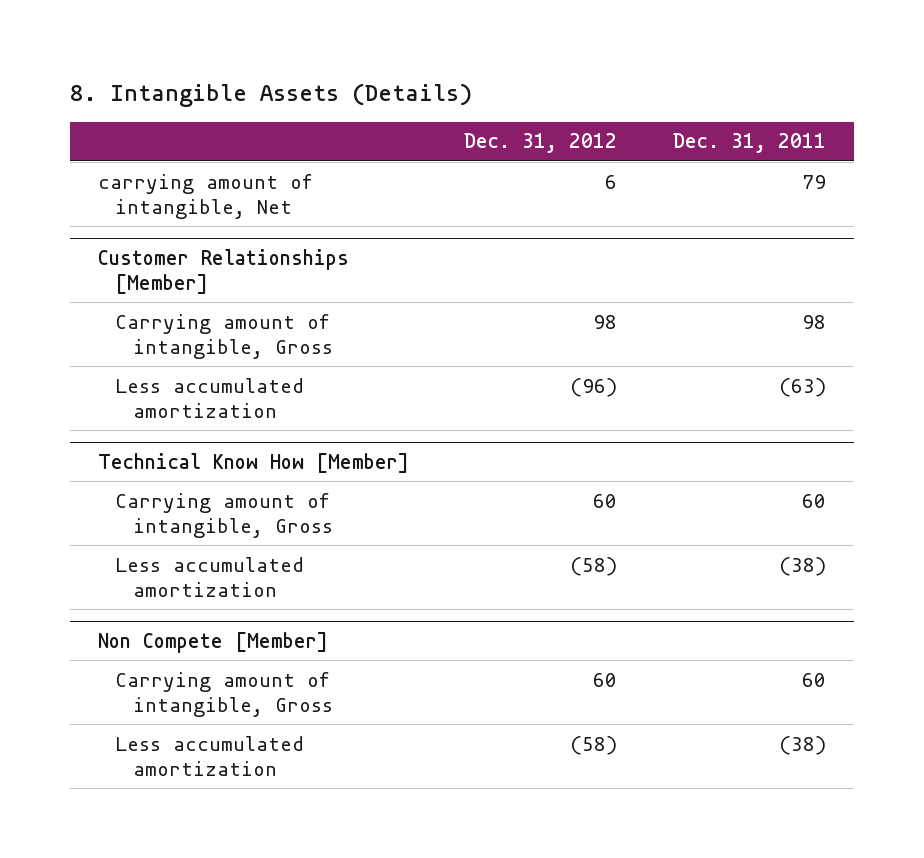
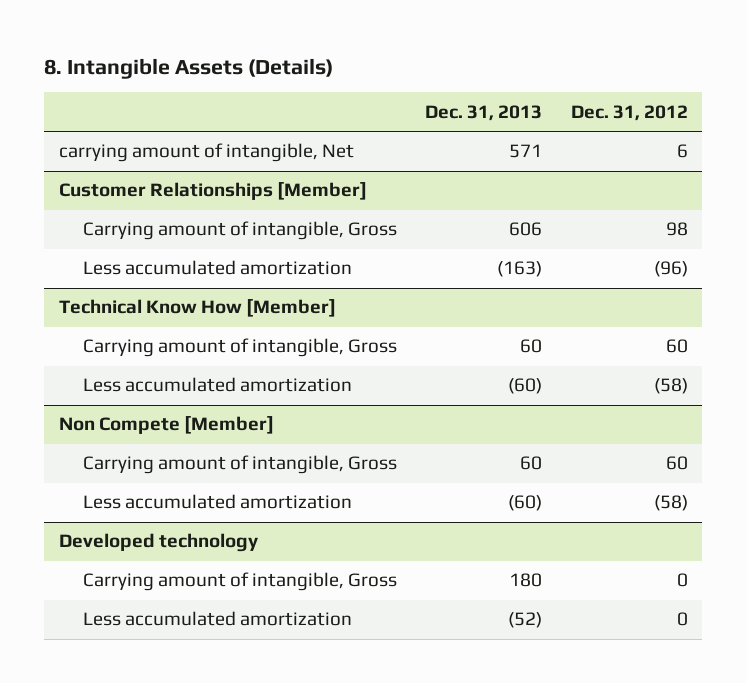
[673,133,827,154] Dec. 31, 2011 -> none
none -> [425,104,543,121] Dec. 31, 2013
none -> [58,533,258,553] Developed technology
none -> [82,572,397,592] Carrying amount of intangible, Gross
none -> [82,611,352,627] Less accumulated amortization

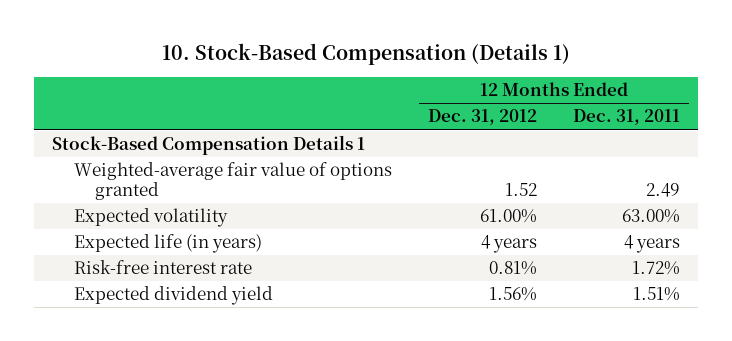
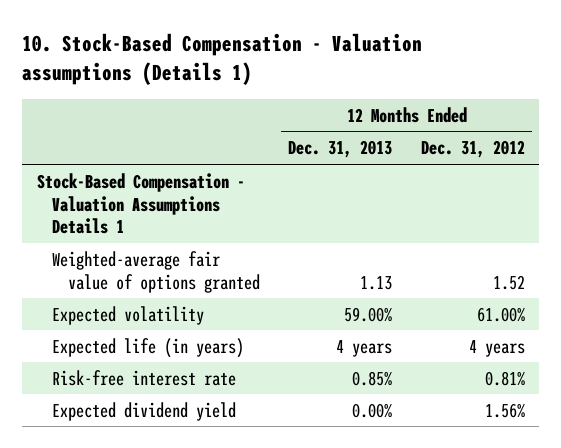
[161,42,570,65] 10. Stock-Based Compensation (Details 1) -> [22,33,423,86] 10. Stock-Based Compensation - Valuation assumptions (Details 1)
[572,109,680,126] Dec. 31, 2011 -> none
none -> [288,140,393,159] Dec. 31, 2013
[51,135,365,156] Stock-Based Compensation Details 1 -> [36,172,245,235] Stock-Based Compensation - Valuation Assumptions Details 1

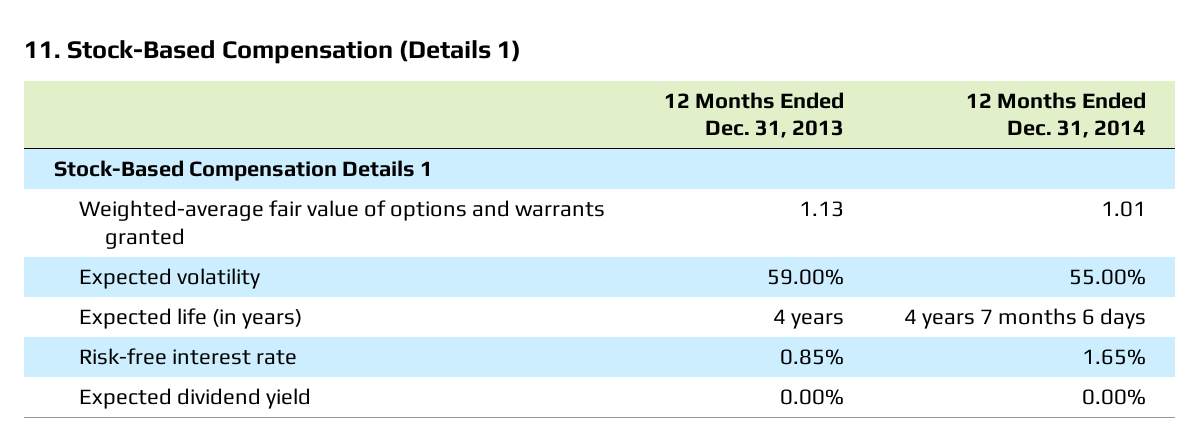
[22,33,423,86] 10. Stock-Based Compensation - Valuation assumptions (Details 1) -> [24,40,522,65] 11. Stock-Based Compensation (Details 1)
[420,140,525,159] Dec. 31, 2012 -> none
none -> [965,91,1146,139] 12 Months Ended Dec. 31, 2014
[36,172,245,235] Stock-Based Compensation - Valuation Assumptions Details 1 -> [53,160,433,182] Stock-Based Compensation Details 1
[52,250,261,293] Weighted-average fair value of options granted -> [79,200,606,249] Weighted-average fair value of options and warrants granted

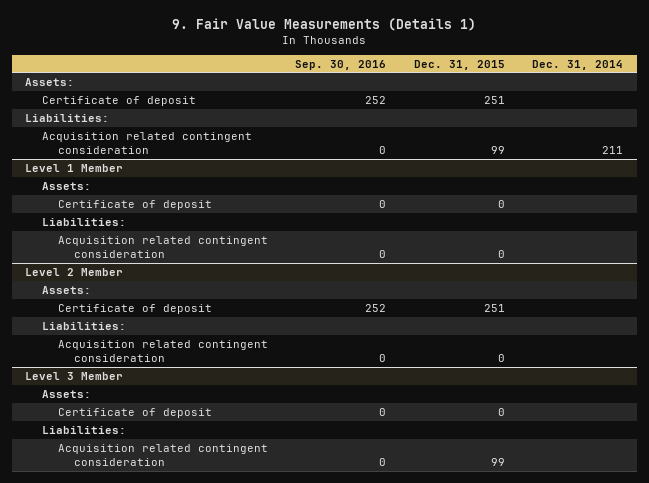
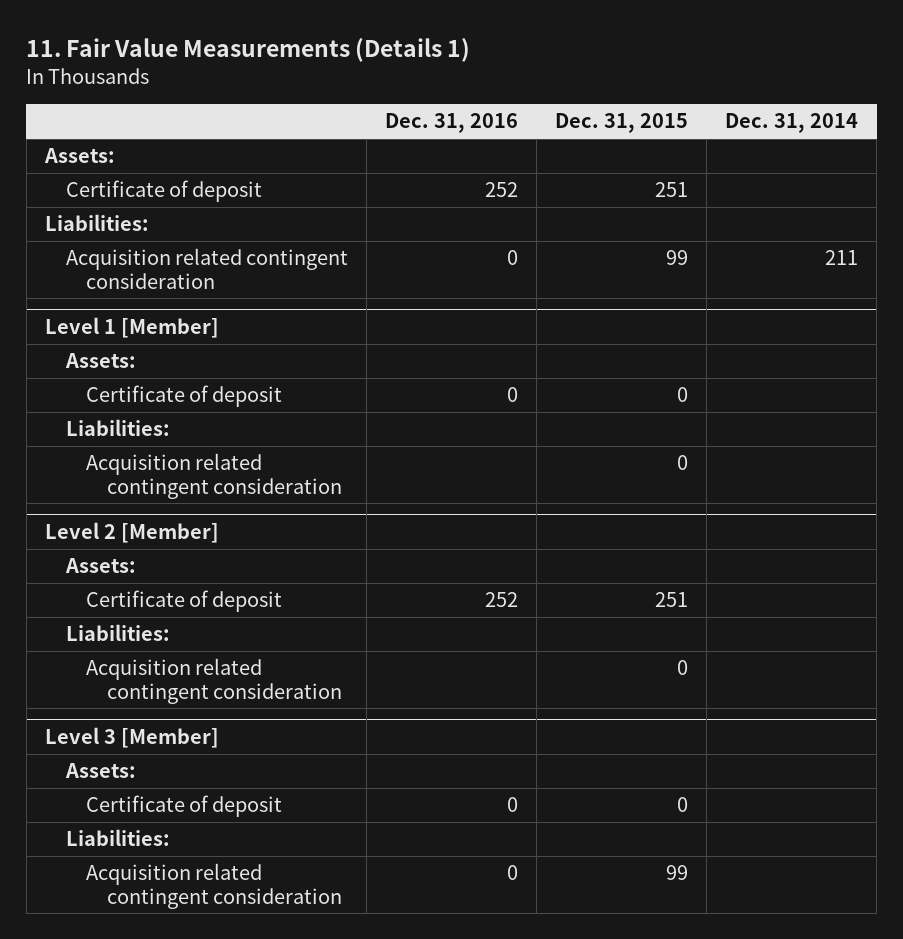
[172,17,477,31] 9. Fair Value Measurements (Details 1) -> [26,38,471,63] 11. Fair Value Measurements (Details 1)
[295,59,387,70] Sep. 30, 2016 -> none
none -> [384,113,518,134] Dec. 31, 2016
[25,163,124,172] Level 1 Member -> [44,316,219,338] Level 1 [Member]
[25,267,124,276] Level 2 Member -> [44,521,219,543] Level 2 [Member]
[25,371,124,380] Level 3 Member -> [44,726,219,748] Level 3 [Member]

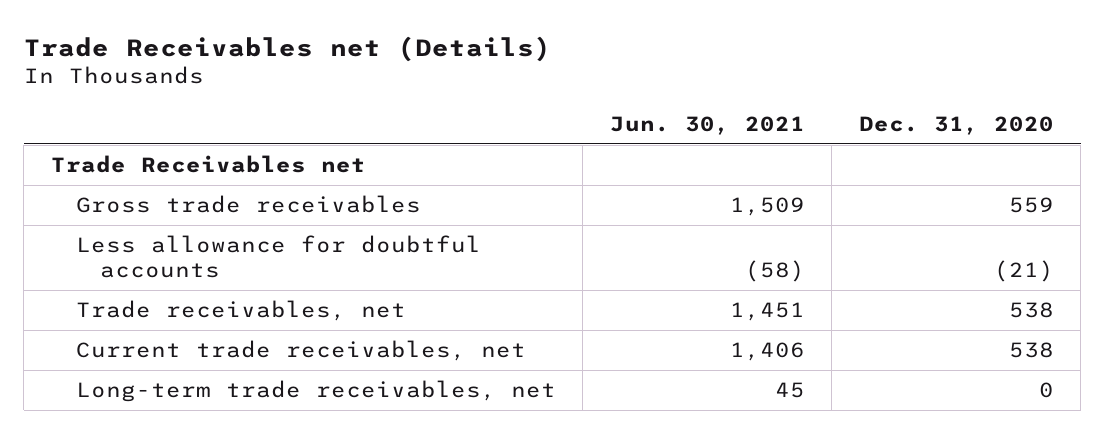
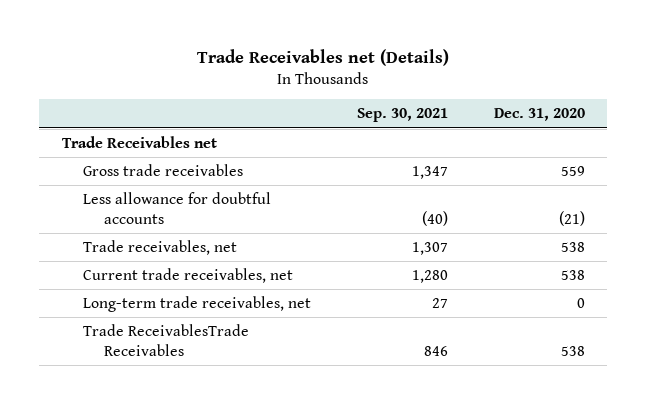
[609,115,805,135] Jun. 30, 2021 -> none
none -> [356,108,448,123] Sep. 30, 2021
none -> [82,323,249,356] Trade ReceivablesTrade Receivables

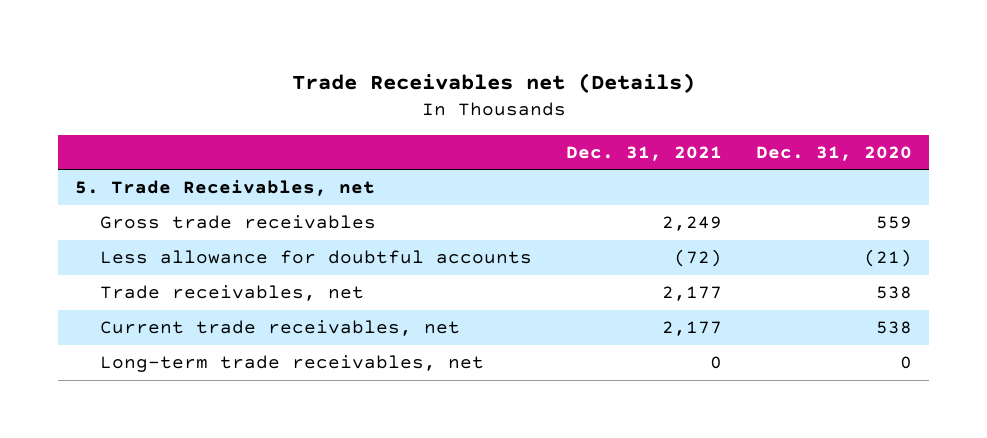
[356,108,448,123] Sep. 30, 2021 -> none
none -> [565,145,722,161] Dec. 31, 2021
[61,135,217,148] Trade Receivables net -> [75,180,376,197] 5. Trade Receivables, net
[82,323,249,356] Trade ReceivablesTrade Receivables -> none

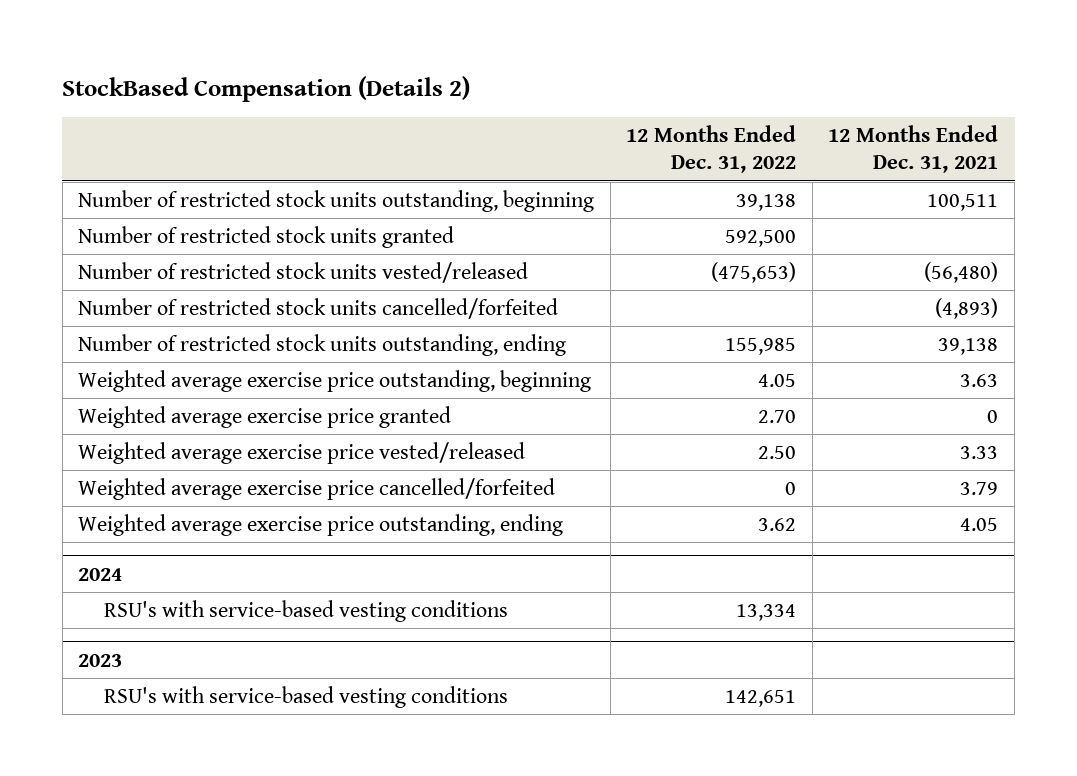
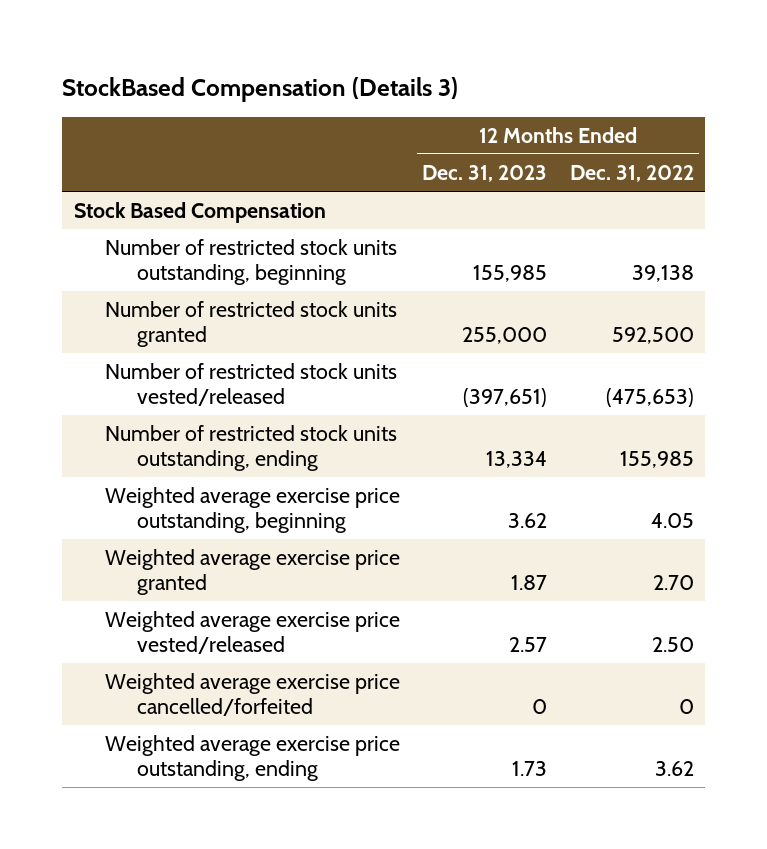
[62,75,471,102] StockBased Compensation (Details 2) -> [62,76,459,102] StockBased Compensation (Details 3)
[828,124,999,174] 12 Months Ended Dec. 31, 2021 -> none
none -> [422,164,548,182] Dec. 31, 2023
none -> [73,202,326,224] Stock Based Compensation
[78,297,559,319] Number of restricted stock units cancelled/forfeited -> none
[78,567,123,581] 2024 -> none
[103,599,508,622] RSU's with service-based vesting conditions -> none
[78,653,123,667] 2023 -> none
[103,685,508,708] RSU's with service-based vesting conditions -> none

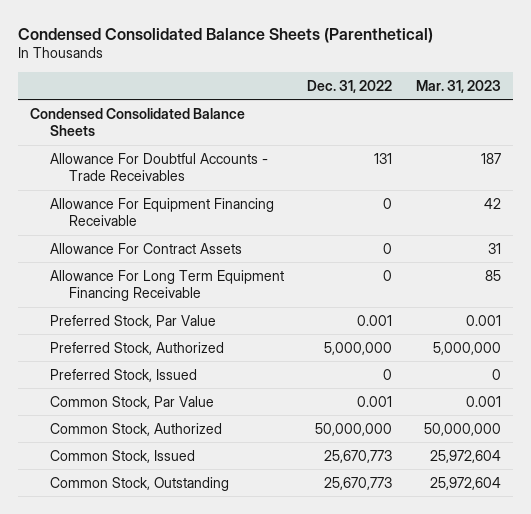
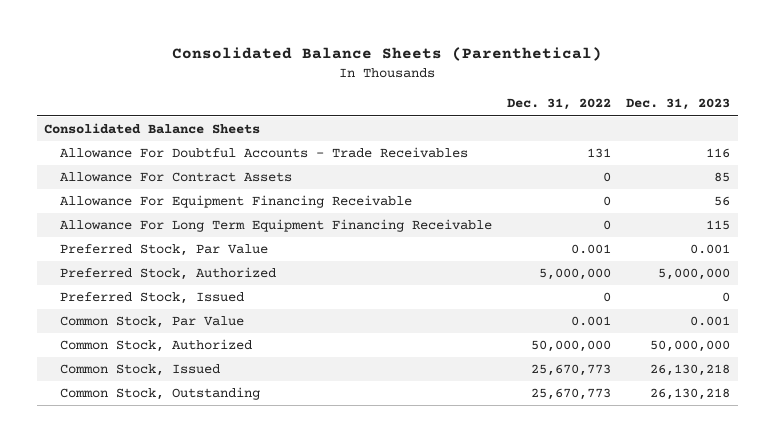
[17,27,433,43] Condensed Consolidated Balance Sheets (Parenthetical) -> [172,47,603,62] Consolidated Balance Sheets (Parenthetical)
[416,79,502,93] Mar. 31, 2023 -> none
none -> [626,98,731,111] Dec. 31, 2023
[29,107,245,137] Condensed Consolidated Balance Sheets -> [44,123,261,135] Consolidated Balance Sheets
[49,197,274,227] Allowance For Equipment Financing Receivable -> [59,195,412,209] Allowance For Equipment Financing Receivable

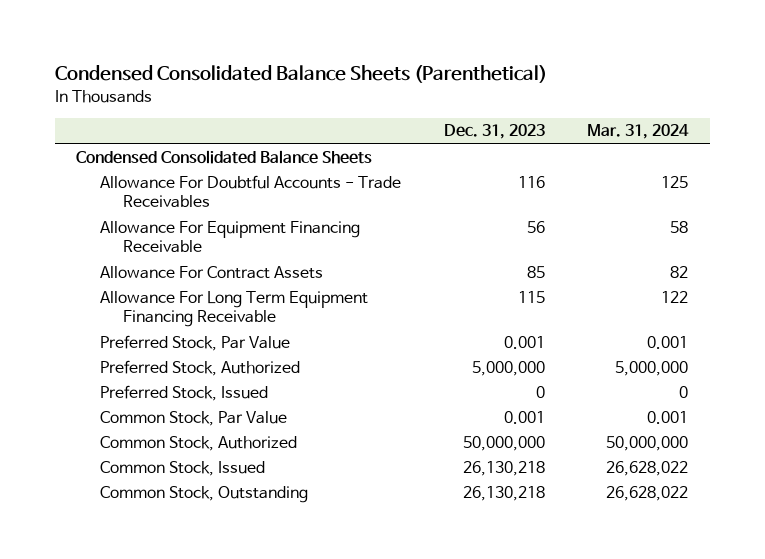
[172,47,603,62] Consolidated Balance Sheets (Parenthetical) -> [55,65,548,84] Condensed Consolidated Balance Sheets (Parenthetical)
[506,98,611,111] Dec. 31, 2022 -> none
none -> [587,124,690,140] Mar. 31, 2024
[44,123,261,135] Consolidated Balance Sheets -> [76,149,373,164] Condensed Consolidated Balance Sheets
[59,172,292,183] Allowance For Contract Assets -> [99,265,323,279] Allowance For Contract Assets

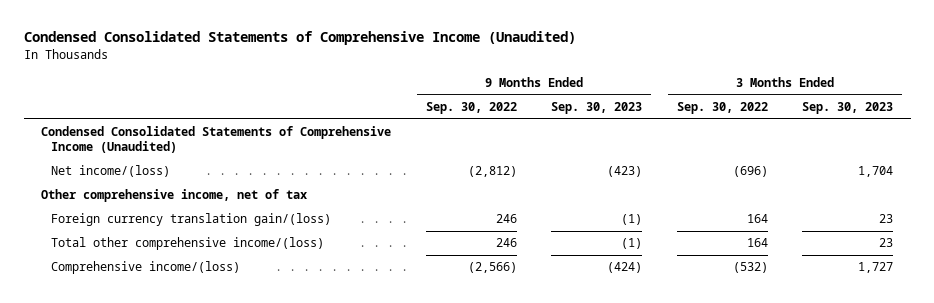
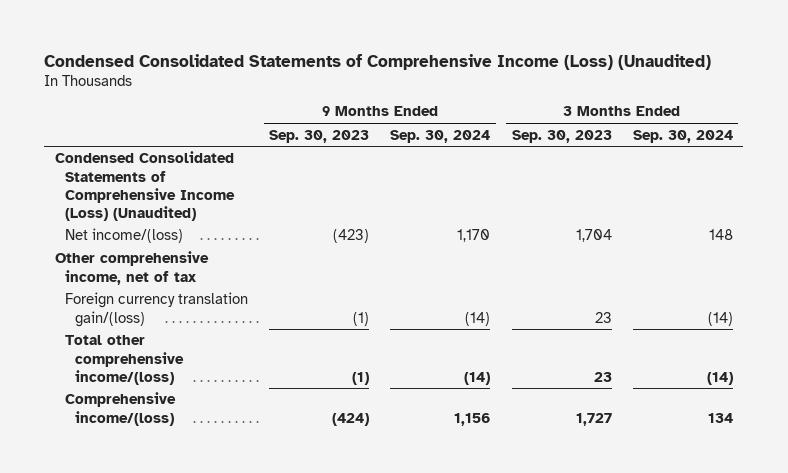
[23,31,576,46] Condensed Consolidated Statements of Comprehensive Income (Unaudited) -> [44,53,712,70] Condensed Consolidated Statements of Comprehensive Income (Loss) (Unaudited)
[425,101,517,114] Sep. 30, 2022 -> none
[676,101,768,114] Sep. 30, 2022 -> none
none -> [390,129,491,143] Sep. 30, 2024
none -> [632,129,733,143] Sep. 30, 2024
[40,126,391,154] Condensed Consolidated Statements of Comprehensive Income (Unaudited) -> [54,151,236,221] Condensed Consolidated Statements of Comprehensive Income (Loss) (Unaudited)

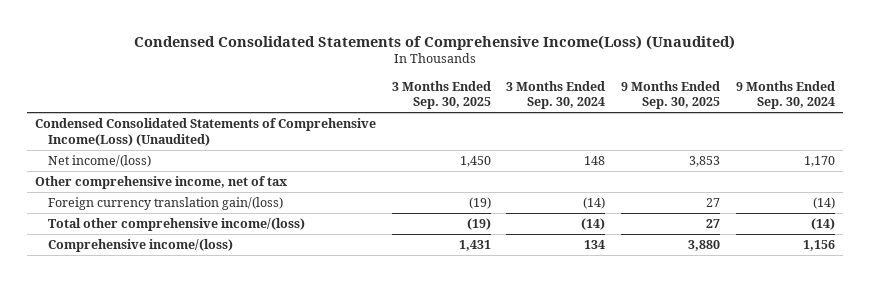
[44,53,712,70] Condensed Consolidated Statements of Comprehensive Income (Loss) (Unaudited) -> [133,34,735,50] Condensed Consolidated Statements of Comprehensive Income(Loss) (Unaudited)
[269,129,370,143] Sep. 30, 2023 -> none
[511,129,612,143] Sep. 30, 2023 -> none
none -> [391,80,491,110] 3 Months Ended Sep. 30, 2025
none -> [621,80,721,110] 9 Months Ended Sep. 30, 2025
[54,151,236,221] Condensed Consolidated Statements of Comprehensive Income (Loss) (Unaudited) -> [35,117,377,146] Condensed Consolidated Statements of Comprehensive Income(Loss) (Unaudited)

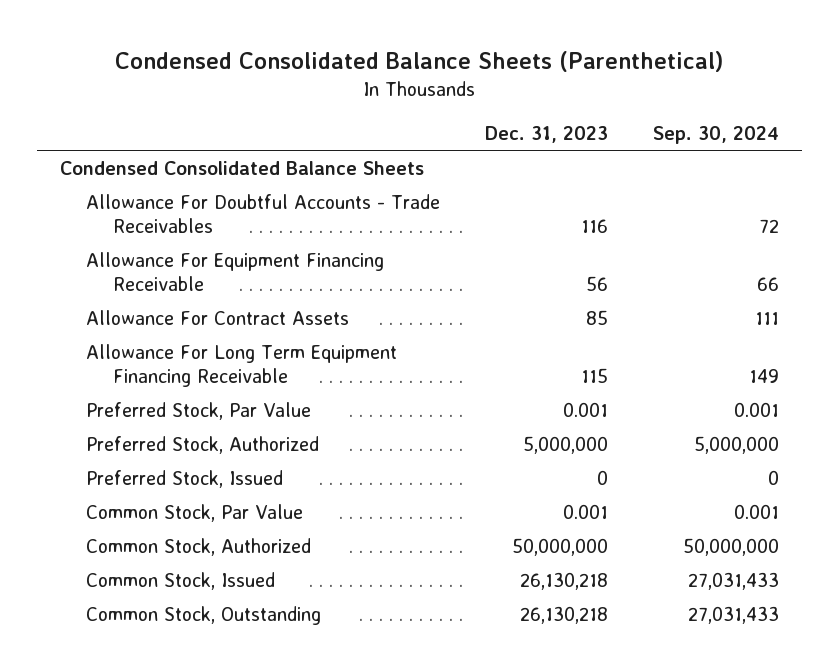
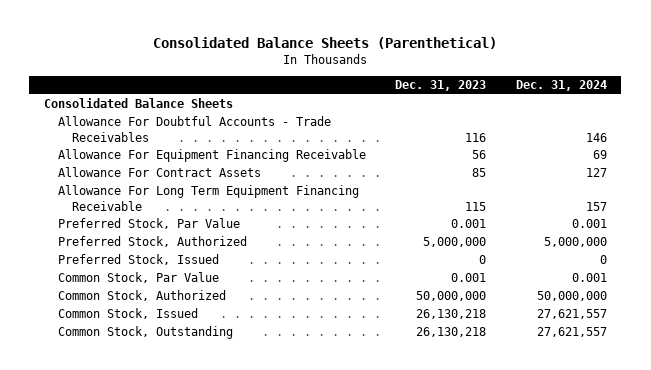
[115,50,724,72] Condensed Consolidated Balance Sheets (Parenthetical) -> [153,36,498,49] Consolidated Balance Sheets (Parenthetical)
[653,125,780,144] Sep. 30, 2024 -> none
none -> [515,79,607,91] Dec. 31, 2024
[59,160,424,175] Condensed Consolidated Balance Sheets -> [44,98,234,109] Consolidated Balance Sheets

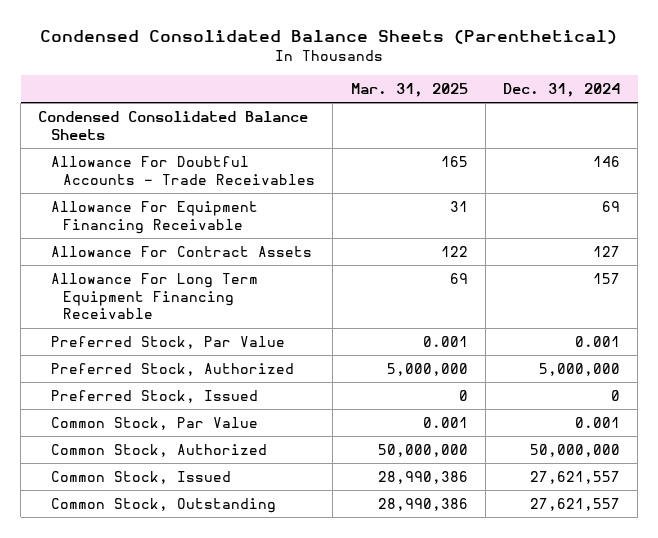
[153,36,498,49] Consolidated Balance Sheets (Parenthetical) -> [40,30,618,45] Condensed Consolidated Balance Sheets (Parenthetical)
[395,79,487,91] Dec. 31, 2023 -> none
none -> [350,82,468,97] Mar. 31, 2025
[44,98,234,109] Consolidated Balance Sheets -> [38,111,309,140] Condensed Consolidated Balance Sheets

